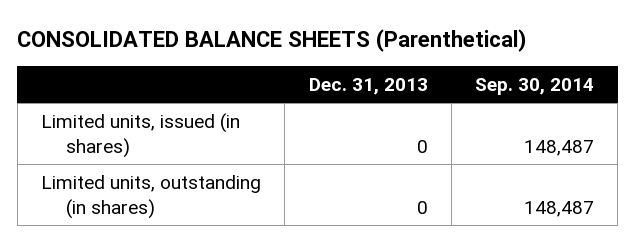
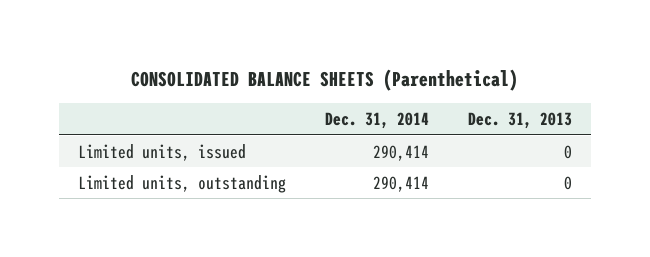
[474,77,594,95] Sep. 30, 2014 -> none
none -> [325,112,430,130] Dec. 31, 2014
[41,113,241,158] Limited units, issued (in shares) -> [78,143,247,161] Limited units, issued
[41,175,262,219] Limited units, outstanding (in shares) -> [78,174,287,193] Limited units, outstanding

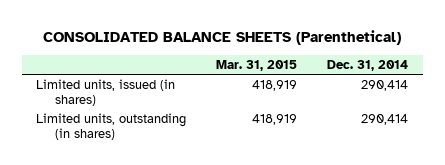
[467,112,572,130] Dec. 31, 2013 -> none
none -> [216,60,298,72] Mar. 31, 2015
[78,143,247,161] Limited units, issued -> [36,79,176,107] Limited units, issued (in shares)
[78,174,287,193] Limited units, outstanding -> [36,113,187,141] Limited units, outstanding (in shares)

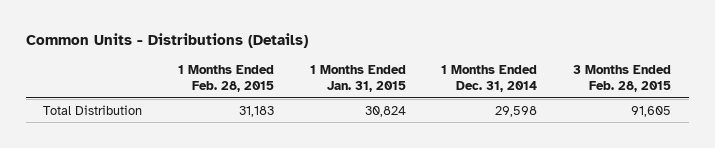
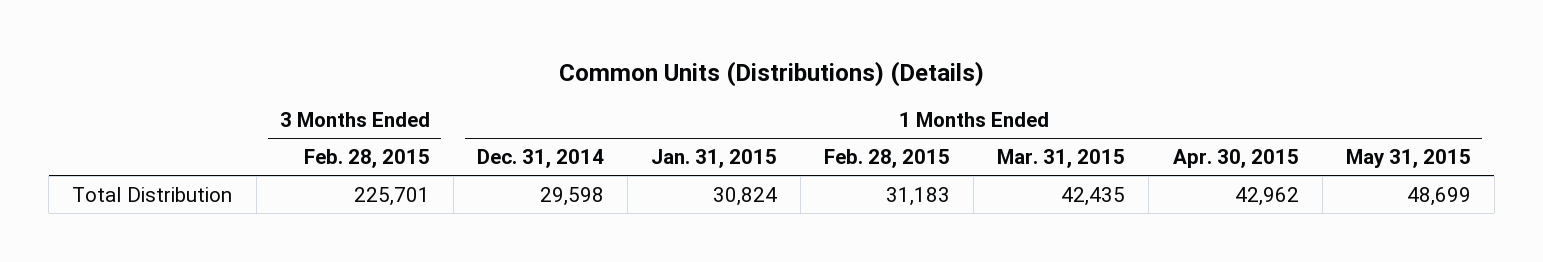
[25,33,308,49] Common Units - Distributions (Details) -> [558,61,984,88] Common Units (Distributions) (Details)
none -> [997,149,1126,169] Mar. 31, 2015
none -> [1172,149,1299,169] Apr. 30, 2015
none -> [1345,149,1471,169] May 31, 2015
[631,106,672,118] 91,605 -> [353,186,430,206] 225,701

